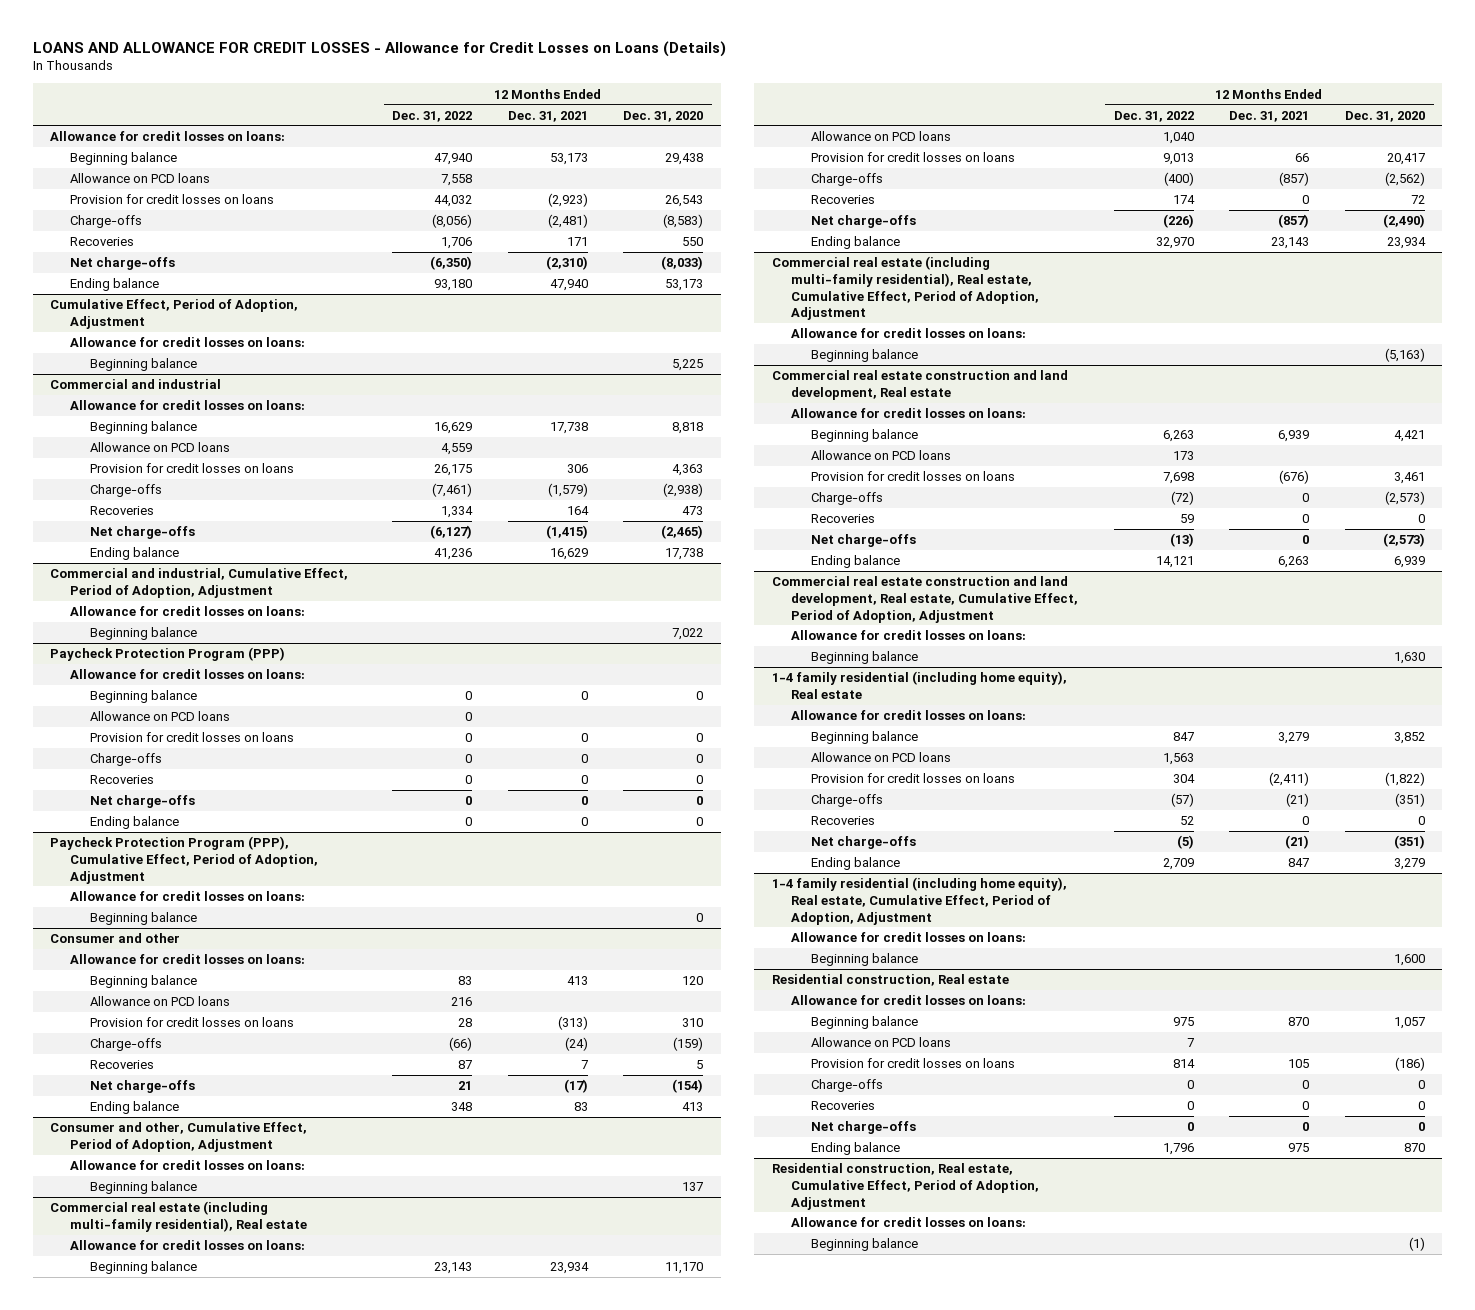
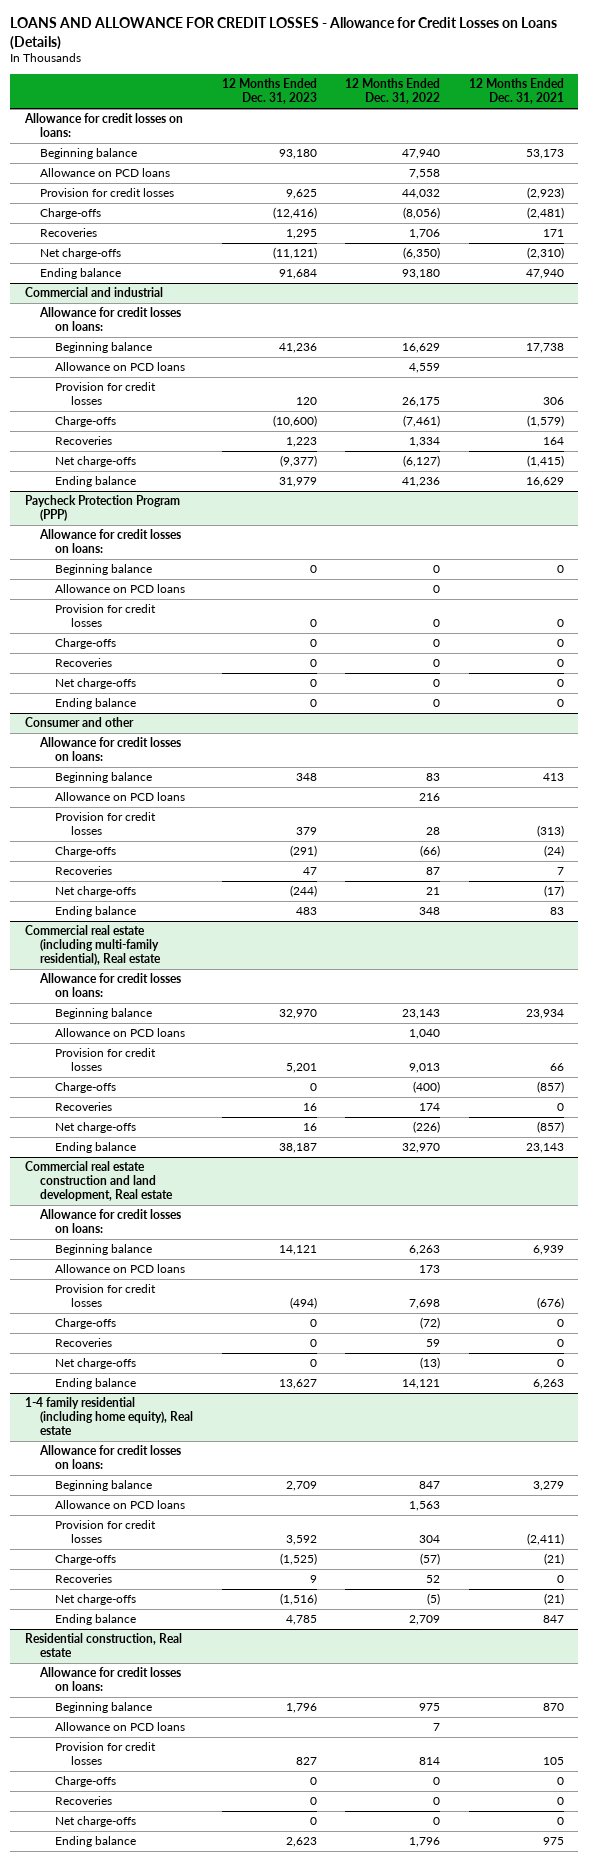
[623,110,704,122] Dec. 31, 2020 -> none
none -> [221,78,317,105] 12 Months Ended Dec. 31, 2023
[70,194,275,205] Provision for credit losses on loans -> [39,188,174,198] Provision for credit losses
[50,299,299,329] Cumulative Effect, Period of Adoption, Adjustment -> none
[70,337,306,348] Allowance for credit losses on loans: -> none
[89,358,197,372] Beginning balance -> none
[89,463,294,474] Provision for credit losses on loans -> [55,382,157,406] Provision for credit losses
[50,568,349,598] Commercial and industrial, Cumulative Effect, Period of Adoption, Adjustment -> none
[70,606,306,617] Allowance for credit losses on loans: -> none
[89,627,197,641] Beginning balance -> none
[89,732,294,743] Provision for credit losses on loans -> [55,604,157,628] Provision for credit losses
[50,836,319,884] Paycheck Protection Program (PPP), Cumulative Effect, Period of Adoption, Adjustment -> none
[70,891,306,902] Allowance for credit losses on loans: -> none
[89,912,197,926] Beginning balance -> none
[89,1017,294,1028] Provision for credit losses on loans -> [55,812,157,836] Provision for credit losses
[50,1122,308,1152] Consumer and other, Cumulative Effect, Period of Adoption, Adjustment -> none
[70,1160,306,1171] Allowance for credit losses on loans: -> none
[89,1181,197,1195] Beginning balance -> none
[810,152,1015,163] Provision for credit losses on loans -> [55,1048,157,1072] Provision for credit losses
[771,256,1040,321] Commercial real estate (including multi-family residential), Real estate, Cumulative Effect, Period of Adoption, Adjustment -> none
[791,328,1027,339] Allowance for credit losses on loans: -> none
[810,349,918,363] Beginning balance -> none
[810,471,1015,482] Provision for credit losses on loans -> [55,1284,157,1308] Provision for credit losses
[771,576,1079,623] Commercial real estate construction and land development, Real estate, Cumulative Effect, Period of Adoption, Adjustment -> none
[791,630,1027,641] Allowance for credit losses on loans: -> none
[810,651,918,665] Beginning balance -> none
[810,773,1015,784] Provision for credit losses on loans -> [55,1520,157,1544] Provision for credit losses
[771,877,1067,925] 1-4 family residential (including home equity), Real estate, Cumulative Effect, Period of Adoption, Adjustment -> none
[791,932,1027,943] Allowance for credit losses on loans: -> none
[810,953,918,967] Beginning balance -> none
[810,1058,1015,1069] Provision for credit losses on loans -> [55,1742,157,1766] Provision for credit losses
[771,1163,1040,1210] Residential construction, Real estate, Cumulative Effect, Period of Adoption, Adjustment -> none
[791,1217,1027,1228] Allowance for credit losses on loans: -> none
[810,1238,918,1252] Beginning balance -> none

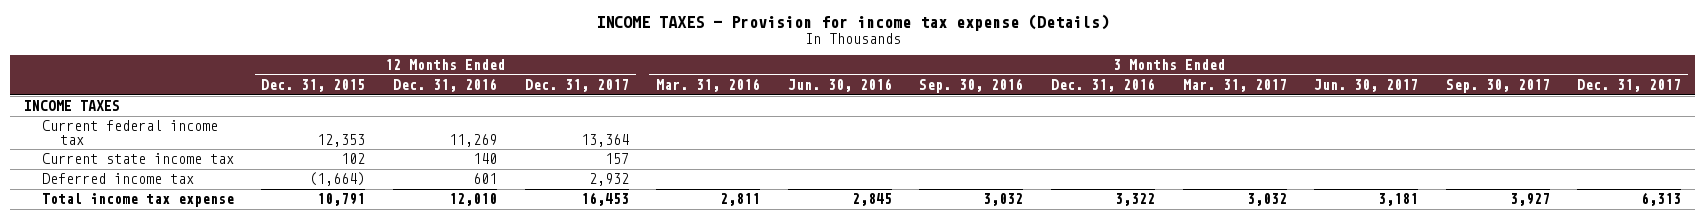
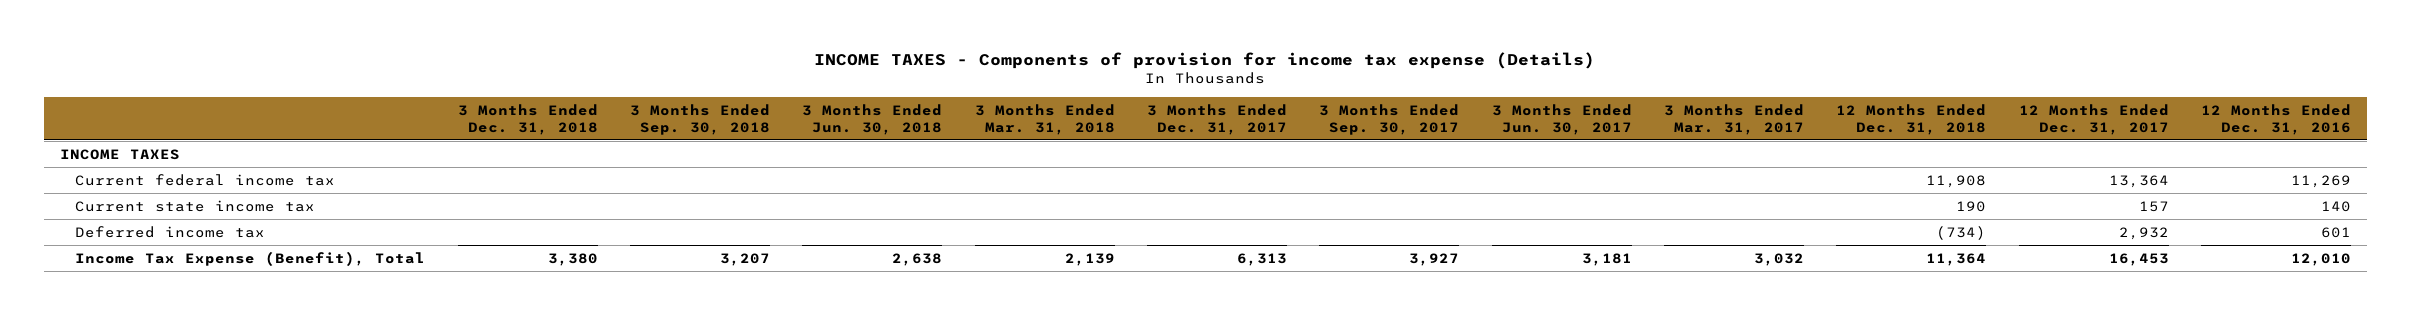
[595,13,1109,31] INCOME TAXES - Provision for income tax expense (Details) -> [814,51,1596,69] INCOME TAXES - Components of provision for income tax expense (Details)
[261,79,366,93] Dec. 31, 2015 -> none
[656,78,761,93] Mar. 31, 2016 -> none
[787,78,892,93] Jun. 30, 2016 -> none
[919,78,1024,94] Sep. 30, 2016 -> none
[1051,78,1156,93] Dec. 31, 2016 -> none
none -> [457,103,598,135] 3 Months Ended Dec. 31, 2018
none -> [630,103,771,135] 3 Months Ended Sep. 30, 2018
none -> [802,103,943,135] 3 Months Ended Jun. 30, 2018
none -> [974,103,1115,135] 3 Months Ended Mar. 31, 2018
none -> [1836,103,1987,135] 12 Months Ended Dec. 31, 2018
[41,193,234,208] Total income tax expense -> [75,250,426,266] Income Tax Expense (Benefit), Total

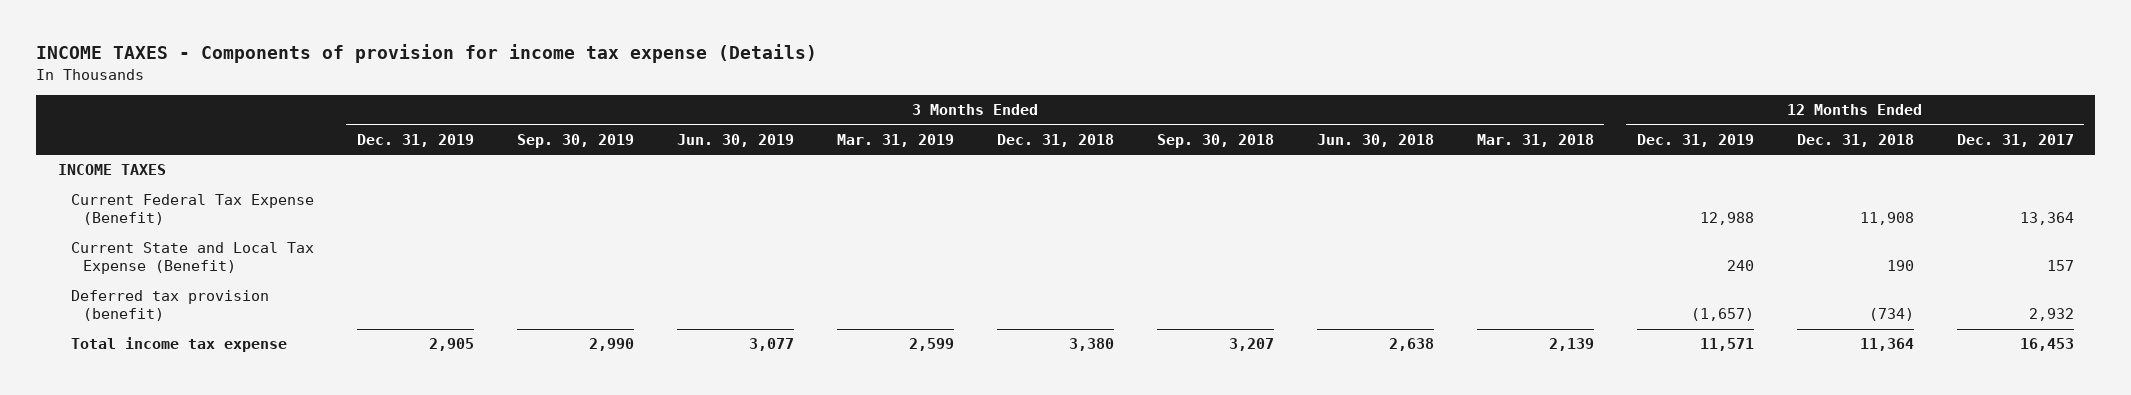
[1146,103,1287,135] 3 Months Ended Dec. 31, 2017 -> none
[1319,103,1460,135] 3 Months Ended Sep. 30, 2017 -> none
[1491,103,1632,135] 3 Months Ended Jun. 30, 2017 -> none
[1663,103,1804,135] 3 Months Ended Mar. 31, 2017 -> none
[2200,103,2351,135] 12 Months Ended Dec. 31, 2016 -> none
none -> [356,133,474,147] Dec. 31, 2019
none -> [516,133,634,148] Sep. 30, 2019
none -> [676,133,794,147] Jun. 30, 2019
none -> [836,133,954,147] Mar. 31, 2019
none -> [1636,133,1754,147] Dec. 31, 2019
[75,173,336,186] Current federal income tax -> [70,194,314,226] Current Federal Tax Expense (Benefit)
[75,199,316,212] Current state income tax -> [70,242,314,275] Current State and Local Tax Expense (Benefit)
[75,225,266,238] Deferred income tax -> [70,290,269,322] Deferred tax provision (benefit)
[75,250,426,266] Income Tax Expense (Benefit), Total -> [70,337,287,353] Total income tax expense

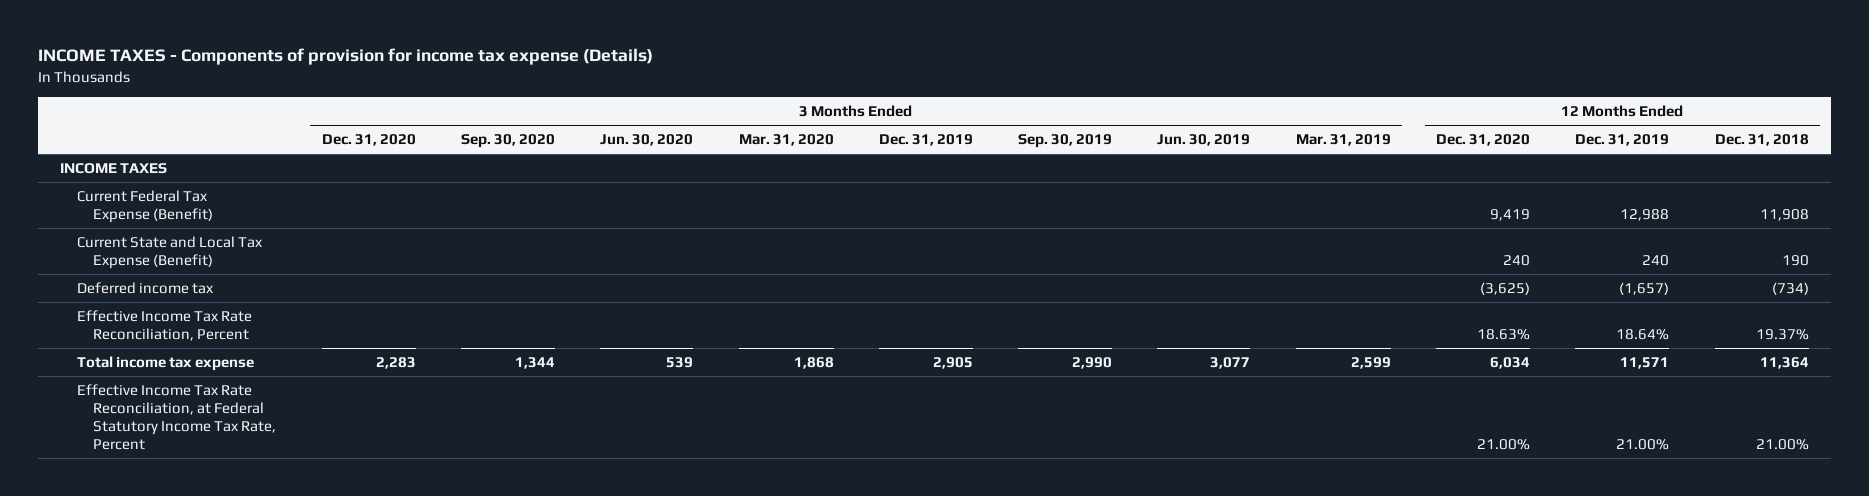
[996,133,1114,147] Dec. 31, 2018 -> none
[1156,133,1274,148] Sep. 30, 2018 -> none
[1316,133,1434,147] Jun. 30, 2018 -> none
[1476,133,1594,147] Mar. 31, 2018 -> none
[1956,133,2074,147] Dec. 31, 2017 -> none
none -> [321,134,416,147] Dec. 31, 2020
none -> [460,134,555,149] Sep. 30, 2020
none -> [600,134,694,147] Jun. 30, 2020
none -> [738,134,834,147] Mar. 31, 2020
none -> [1436,134,1531,147] Dec. 31, 2020
[70,290,269,322] Deferred tax provision (benefit) -> [76,282,214,295] Deferred income tax
none -> [76,310,252,342] Effective Income Tax Rate Reconciliation, Percent
none -> [76,384,277,450] Effective Income Tax Rate Reconciliation, at Federal Statutory Income Tax Rate, Percent

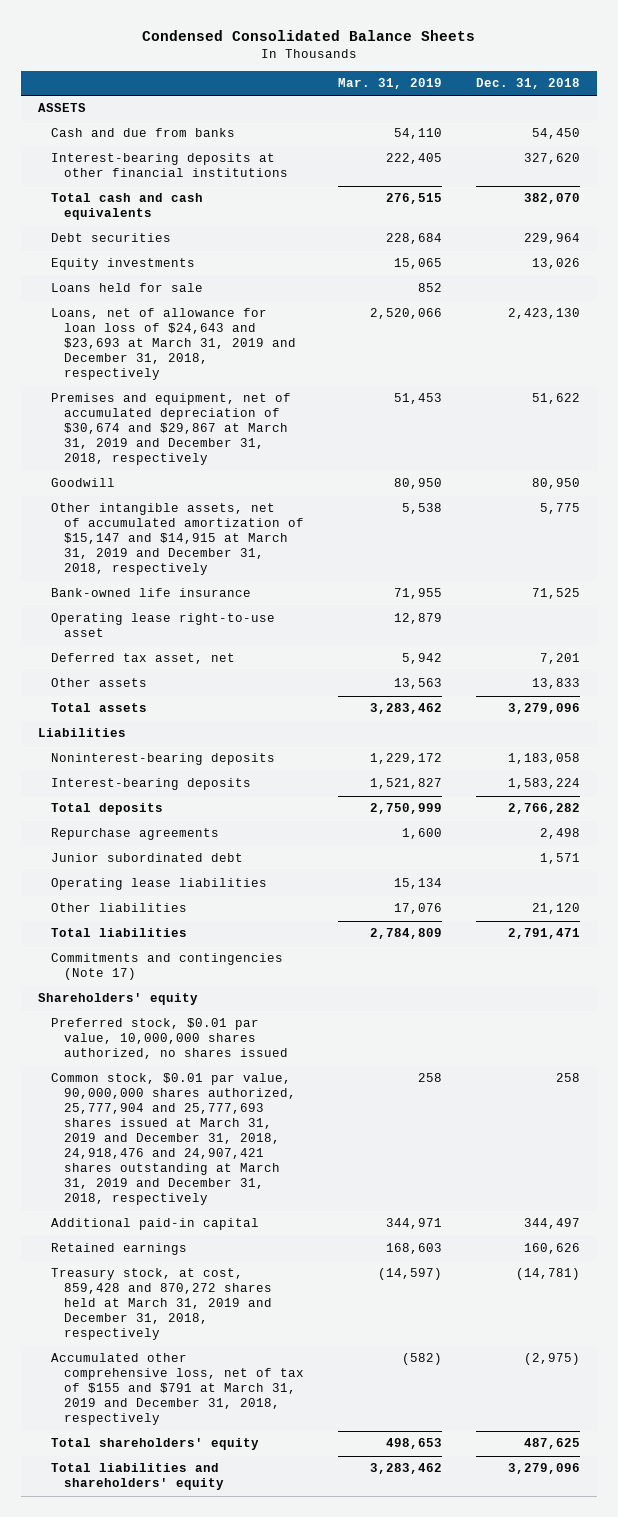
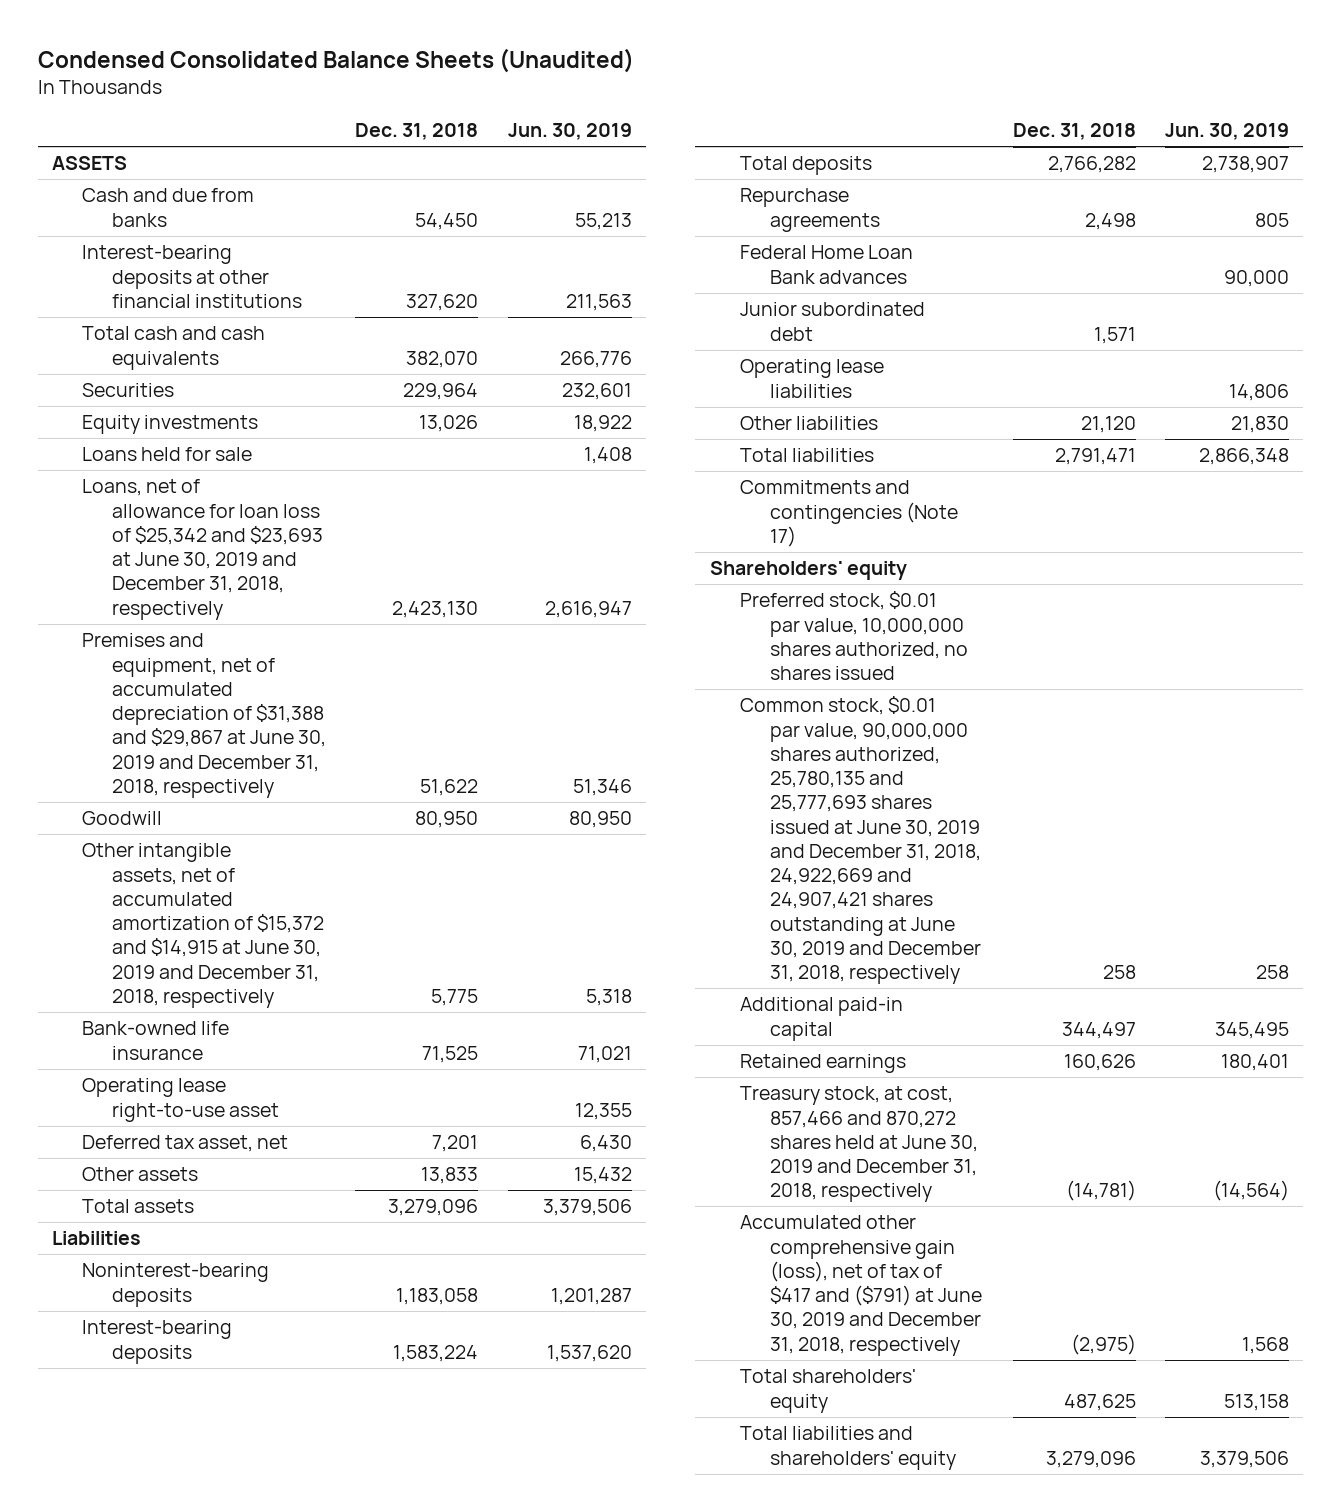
[142,30,476,42] Condensed Consolidated Balance Sheets -> [37,48,634,74] Condensed Consolidated Balance Sheets (Unaudited)
[338,77,443,89] Mar. 31, 2019 -> none
none -> [507,123,632,141] Jun. 30, 2019
[51,233,172,243] Debt securities -> [82,383,175,398] Securities
[51,308,297,381] Loans, net of allowance for loan loss of $24,643 and $23,693 at March 31, 2019 and December 31, 2018, respectively -> [82,479,324,620] Loans, net of allowance for loan loss of $25,342 and $23,693 at June 30, 2019 and December 31, 2018, respectively
[51,393,292,466] Premises and equipment, net of accumulated depreciation of $30,674 and $29,867 at March 31, 2019 and December 31, 2018, respectively -> [82,633,327,798] Premises and equipment, net of accumulated depreciation of $31,388 and $29,867 at June 30, 2019 and December 31, 2018, respectively
[51,503,305,576] Other intangible assets, net of accumulated amortization of $15,147 and $14,915 at March 31, 2019 and December 31, 2018, respectively -> [82,843,325,1008] Other intangible assets, net of accumulated amortization of $15,372 and $14,915 at June 30, 2019 and December 31, 2018, respectively
none -> [739,245,913,284] Federal Home Loan Bank advances
[51,1073,297,1206] Common stock, $0.01 par value, 90,000,000 shares authorized, 25,777,904 and 25,777,693 shares issued at March 31, 2019 and December 31, 2018, 24,918,476 and 24,907,421 shares outstanding at March 31, 2019 and December 31, 2018, respectively -> [739,696,981,985] Common stock, $0.01 par value, 90,000,000 shares authorized, 25,780,135 and 25,777,693 shares issued at June 30, 2019 and December 31, 2018, 24,922,669 and 24,907,421 shares outstanding at June 30, 2019 and December 31, 2018, respectively
[51,1268,273,1341] Treasury stock, at cost, 859,428 and 870,272 shares held at March 31, 2019 and December 31, 2018, respectively -> [739,1086,978,1203] Treasury stock, at cost, 857,466 and 870,272 shares held at June 30, 2019 and December 31, 2018, respectively
[51,1353,305,1426] Accumulated other comprehensive loss, net of tax of $155 and $791 at March 31, 2019 and December 31, 2018, respectively -> [739,1215,982,1356] Accumulated other comprehensive gain (loss), net of tax of $417 and ($791) at June 30, 2019 and December 31, 2018, respectively

